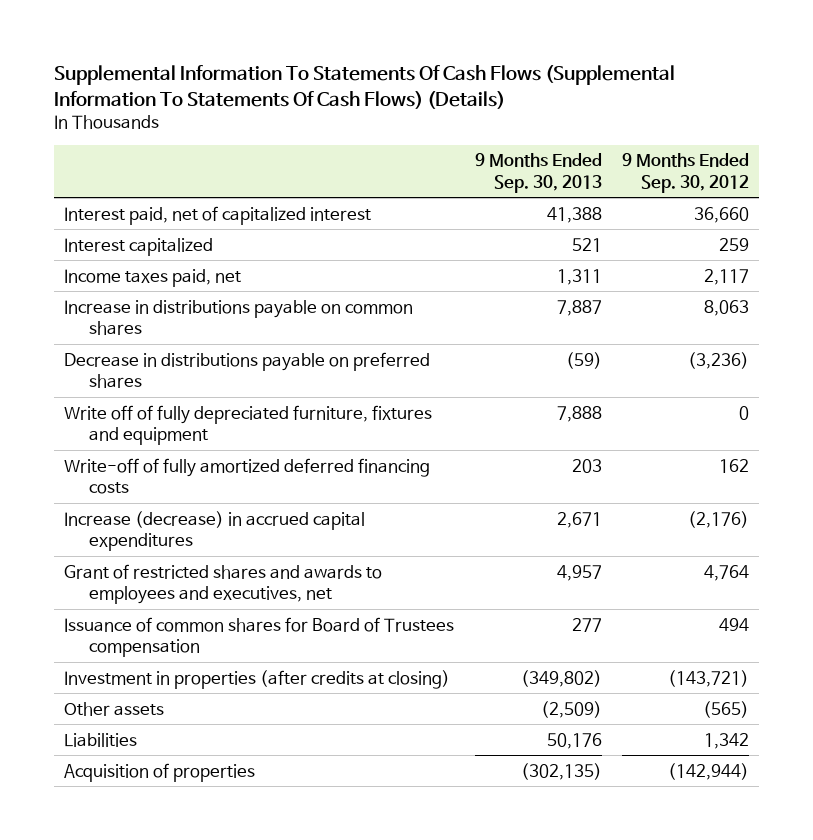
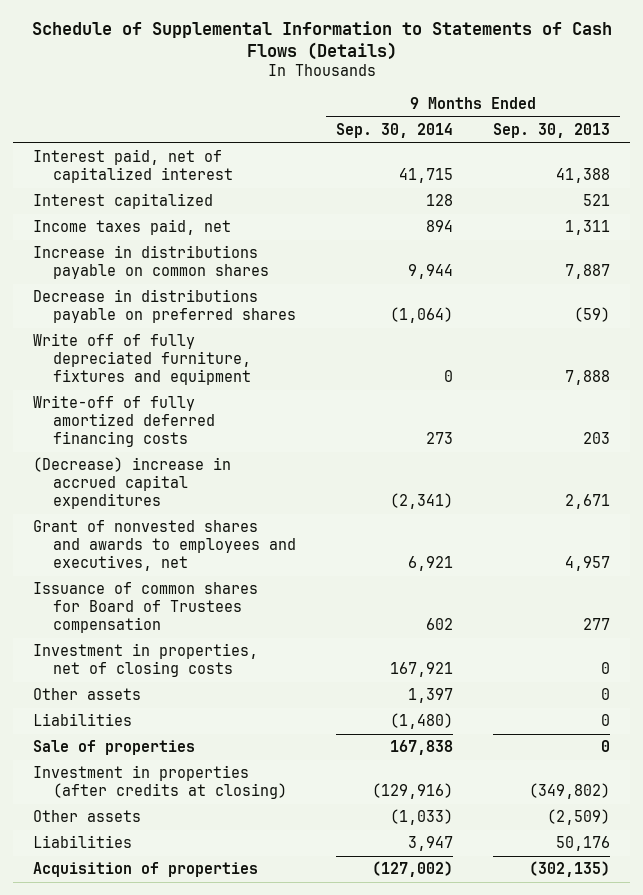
[54,64,676,109] Supplemental Information To Statements Of Cash Flows (Supplemental Information To Statements Of Cash Flows) (Details) -> [31,20,612,60] Schedule of Supplemental Information to Statements of Cash Flows (Details)
[621,153,749,193] 9 Months Ended Sep. 30, 2012 -> none
none -> [336,122,454,138] Sep. 30, 2014
[64,510,366,552] Increase (decrease) in accrued capital expenditures -> [32,457,231,509] (Decrease) increase in accrued capital expenditures
[64,563,383,605] Grant of restricted shares and awards to employees and executives, net -> [32,520,297,571] Grant of nonvested shares and awards to employees and executives, net
none -> [32,643,258,678] Investment in properties, net of closing costs
none -> [32,688,141,701] Other assets
none -> [32,713,132,727] Liabilities
none -> [32,740,195,756] Sale of properties

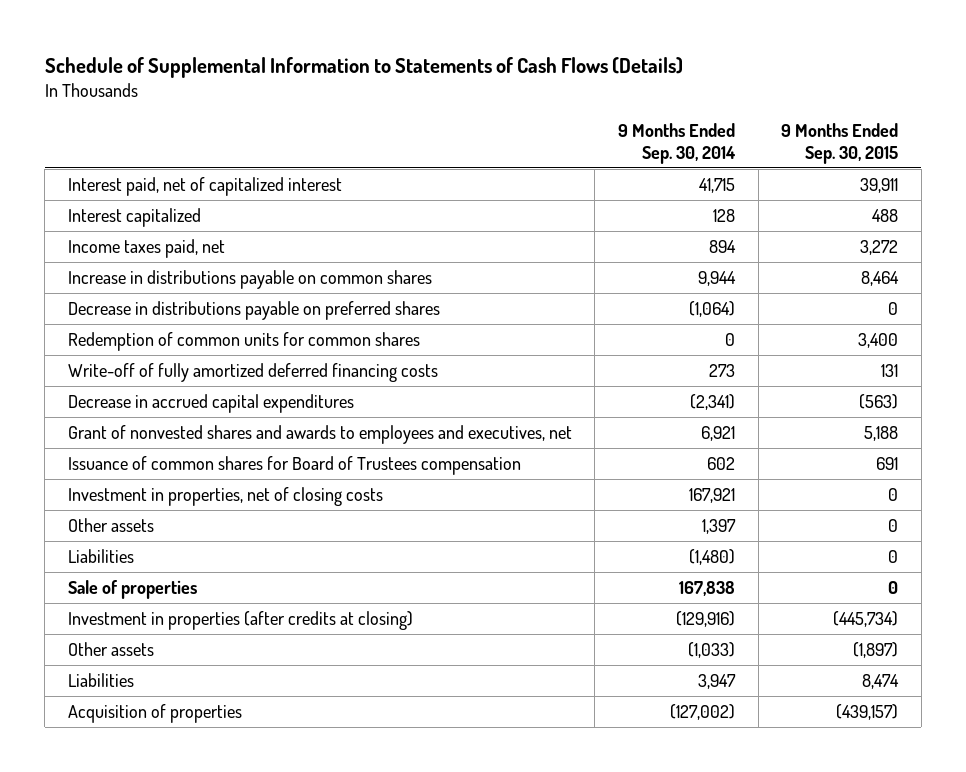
[493,122,611,138] Sep. 30, 2013 -> none
none -> [781,122,899,164] 9 Months Ended Sep. 30, 2015
[32,333,252,385] Write off of fully depreciated furniture, fixtures and equipment -> none
none -> [67,331,420,351] Redemption of common units for common shares
[32,457,231,509] (Decrease) increase in accrued capital expenditures -> [67,393,354,413] Decrease in accrued capital expenditures

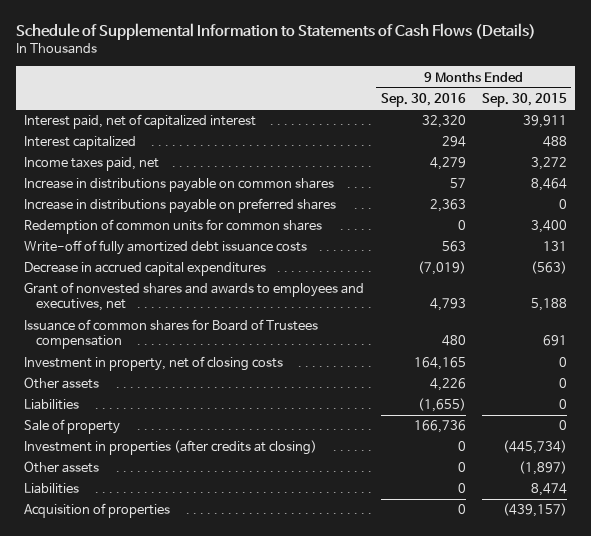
[618,122,737,164] 9 Months Ended Sep. 30, 2014 -> none
none -> [380,93,466,108] Sep. 30, 2016
[67,300,440,320] Decrease in distributions payable on preferred shares -> [24,198,337,214] Increase in distributions payable on preferred shares
[67,362,438,382] Write-off of fully amortized deferred financing costs -> [24,240,308,256] Write-off of fully amortized debt issuance costs
[67,486,383,506] Investment in properties, net of closing costs -> [24,356,284,372] Investment in property, net of closing costs
[67,579,197,599] Sale of properties -> [24,419,121,435] Sale of property

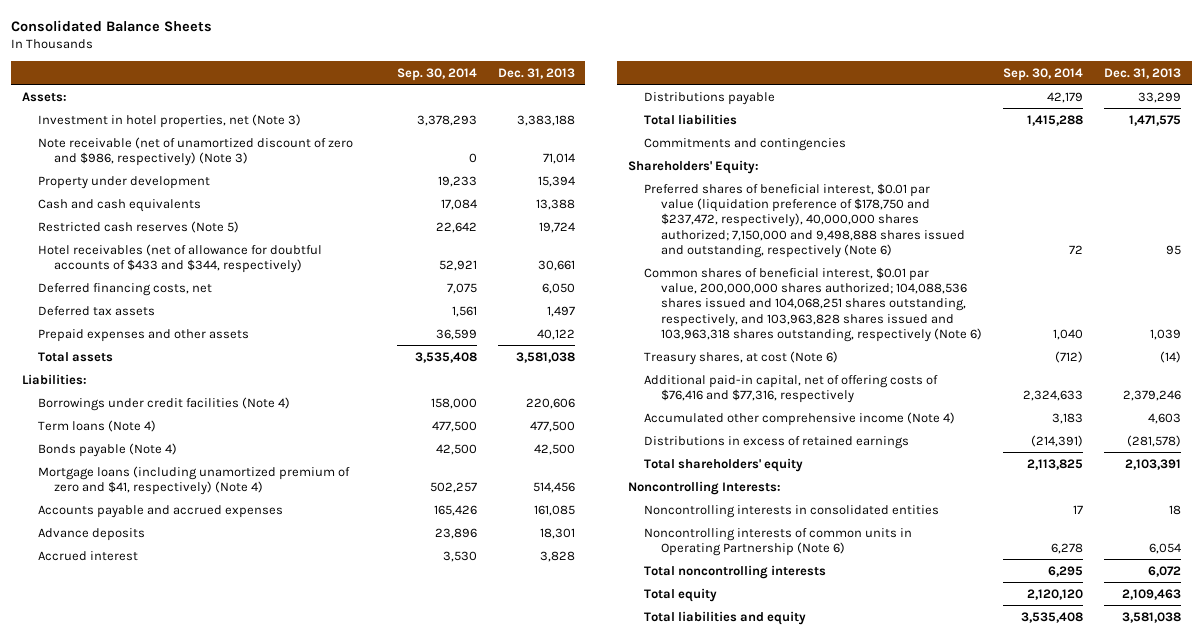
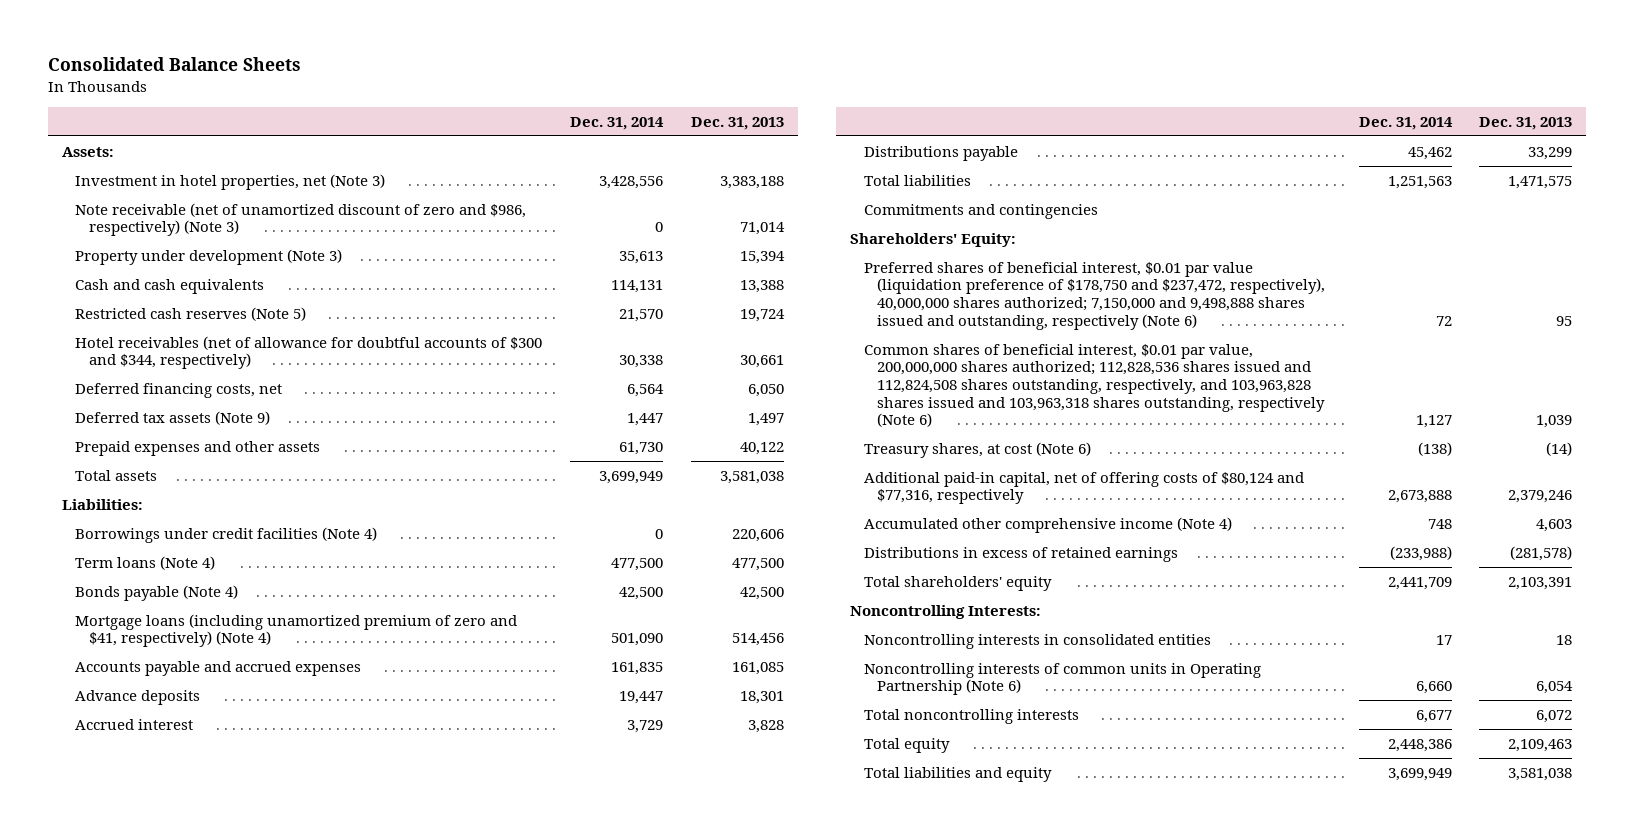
[396,67,477,81] Sep. 30, 2014 -> none
none -> [570,117,665,131] Dec. 31, 2014
[38,175,211,189] Property under development -> [75,248,343,265] Property under development (Note 3)
[38,243,323,273] Hotel receivables (net of allowance for doubtful accounts of $433 and $344, respectively) -> [75,335,543,370] Hotel receivables (net of allowance for doubtful accounts of $300 and $344, respectively)
[38,305,156,316] Deferred tax assets -> [75,410,271,425] Deferred tax assets (Note 9)
[644,266,982,342] Common shares of beneficial interest, $0.01 par value, 200,000,000 shares authorized; 104,088,536 shares issued and 104,068,251 shares outstanding, respectively, and 103,963,828 shares issued and 103,963,318 shares outstanding, respectively (Note 6) -> [863,343,1326,428] Common shares of beneficial interest, $0.01 par value, 200,000,000 shares authorized; 112,828,536 shares issued and 112,824,508 shares outstanding, respectively, and 103,963,828 shares issued and 103,963,318 shares outstanding, respectively (Note 6)
[644,374,939,403] Additional paid-in capital, net of offering costs of $76,416 and $77,316, respectively -> [863,471,1304,505] Additional paid-in capital, net of offering costs of $80,124 and $77,316, respectively

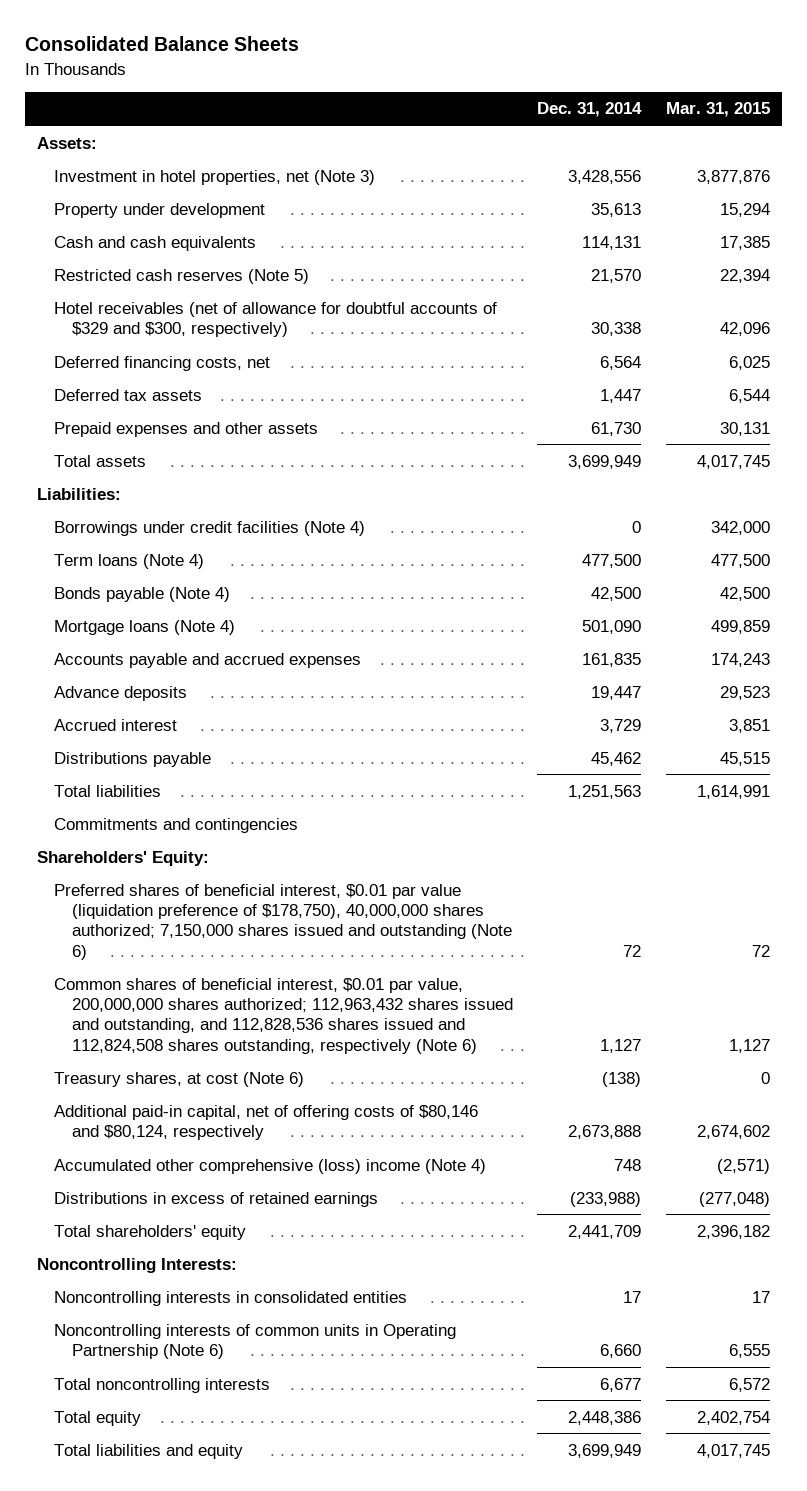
[691,117,785,131] Dec. 31, 2013 -> none
none -> [665,102,770,118] Mar. 31, 2015
[75,202,527,237] Note receivable (net of unamortized discount of zero and $986, respectively) (Note 3) -> none
[75,248,343,265] Property under development (Note 3) -> [54,202,266,218] Property under development
[75,335,543,370] Hotel receivables (net of allowance for doubtful accounts of $300 and $344, respectively) -> [54,301,498,337] Hotel receivables (net of allowance for doubtful accounts of $329 and $300, respectively)
[75,410,271,425] Deferred tax assets (Note 9) -> [54,388,203,401] Deferred tax assets
[75,613,518,648] Mortgage loans (including unamortized premium of zero and $41, respectively) (Note 4) -> [54,619,236,635] Mortgage loans (Note 4)
[863,261,1326,330] Preferred shares of beneficial interest, $0.01 par value (liquidation preference of $178,750 and $237,472, respectively), 40,000,000 shares authorized; 7,150,000 and 9,498,888 shares issued and outstanding, respectively (Note 6) -> [54,883,512,960] Preferred shares of beneficial interest, $0.01 par value (liquidation preference of $178,750), 40,000,000 shares authorized; 7,150,000 shares issued and outstanding (Note 6)
[863,343,1326,428] Common shares of beneficial interest, $0.01 par value, 200,000,000 shares authorized; 112,828,536 shares issued and 112,824,508 shares outstanding, respectively, and 103,963,828 shares issued and 103,963,318 shares outstanding, respectively (Note 6) -> [54,977,513,1054] Common shares of beneficial interest, $0.01 par value, 200,000,000 shares authorized; 112,963,432 shares issued and outstanding, and 112,828,536 shares issued and 112,824,508 shares outstanding, respectively (Note 6)
[863,471,1304,505] Additional paid-in capital, net of offering costs of $80,124 and $77,316, respectively -> [54,1104,479,1140] Additional paid-in capital, net of offering costs of $80,146 and $80,124, respectively
[863,516,1232,533] Accumulated other comprehensive income (Note 4) -> [54,1158,487,1174] Accumulated other comprehensive (loss) income (Note 4)

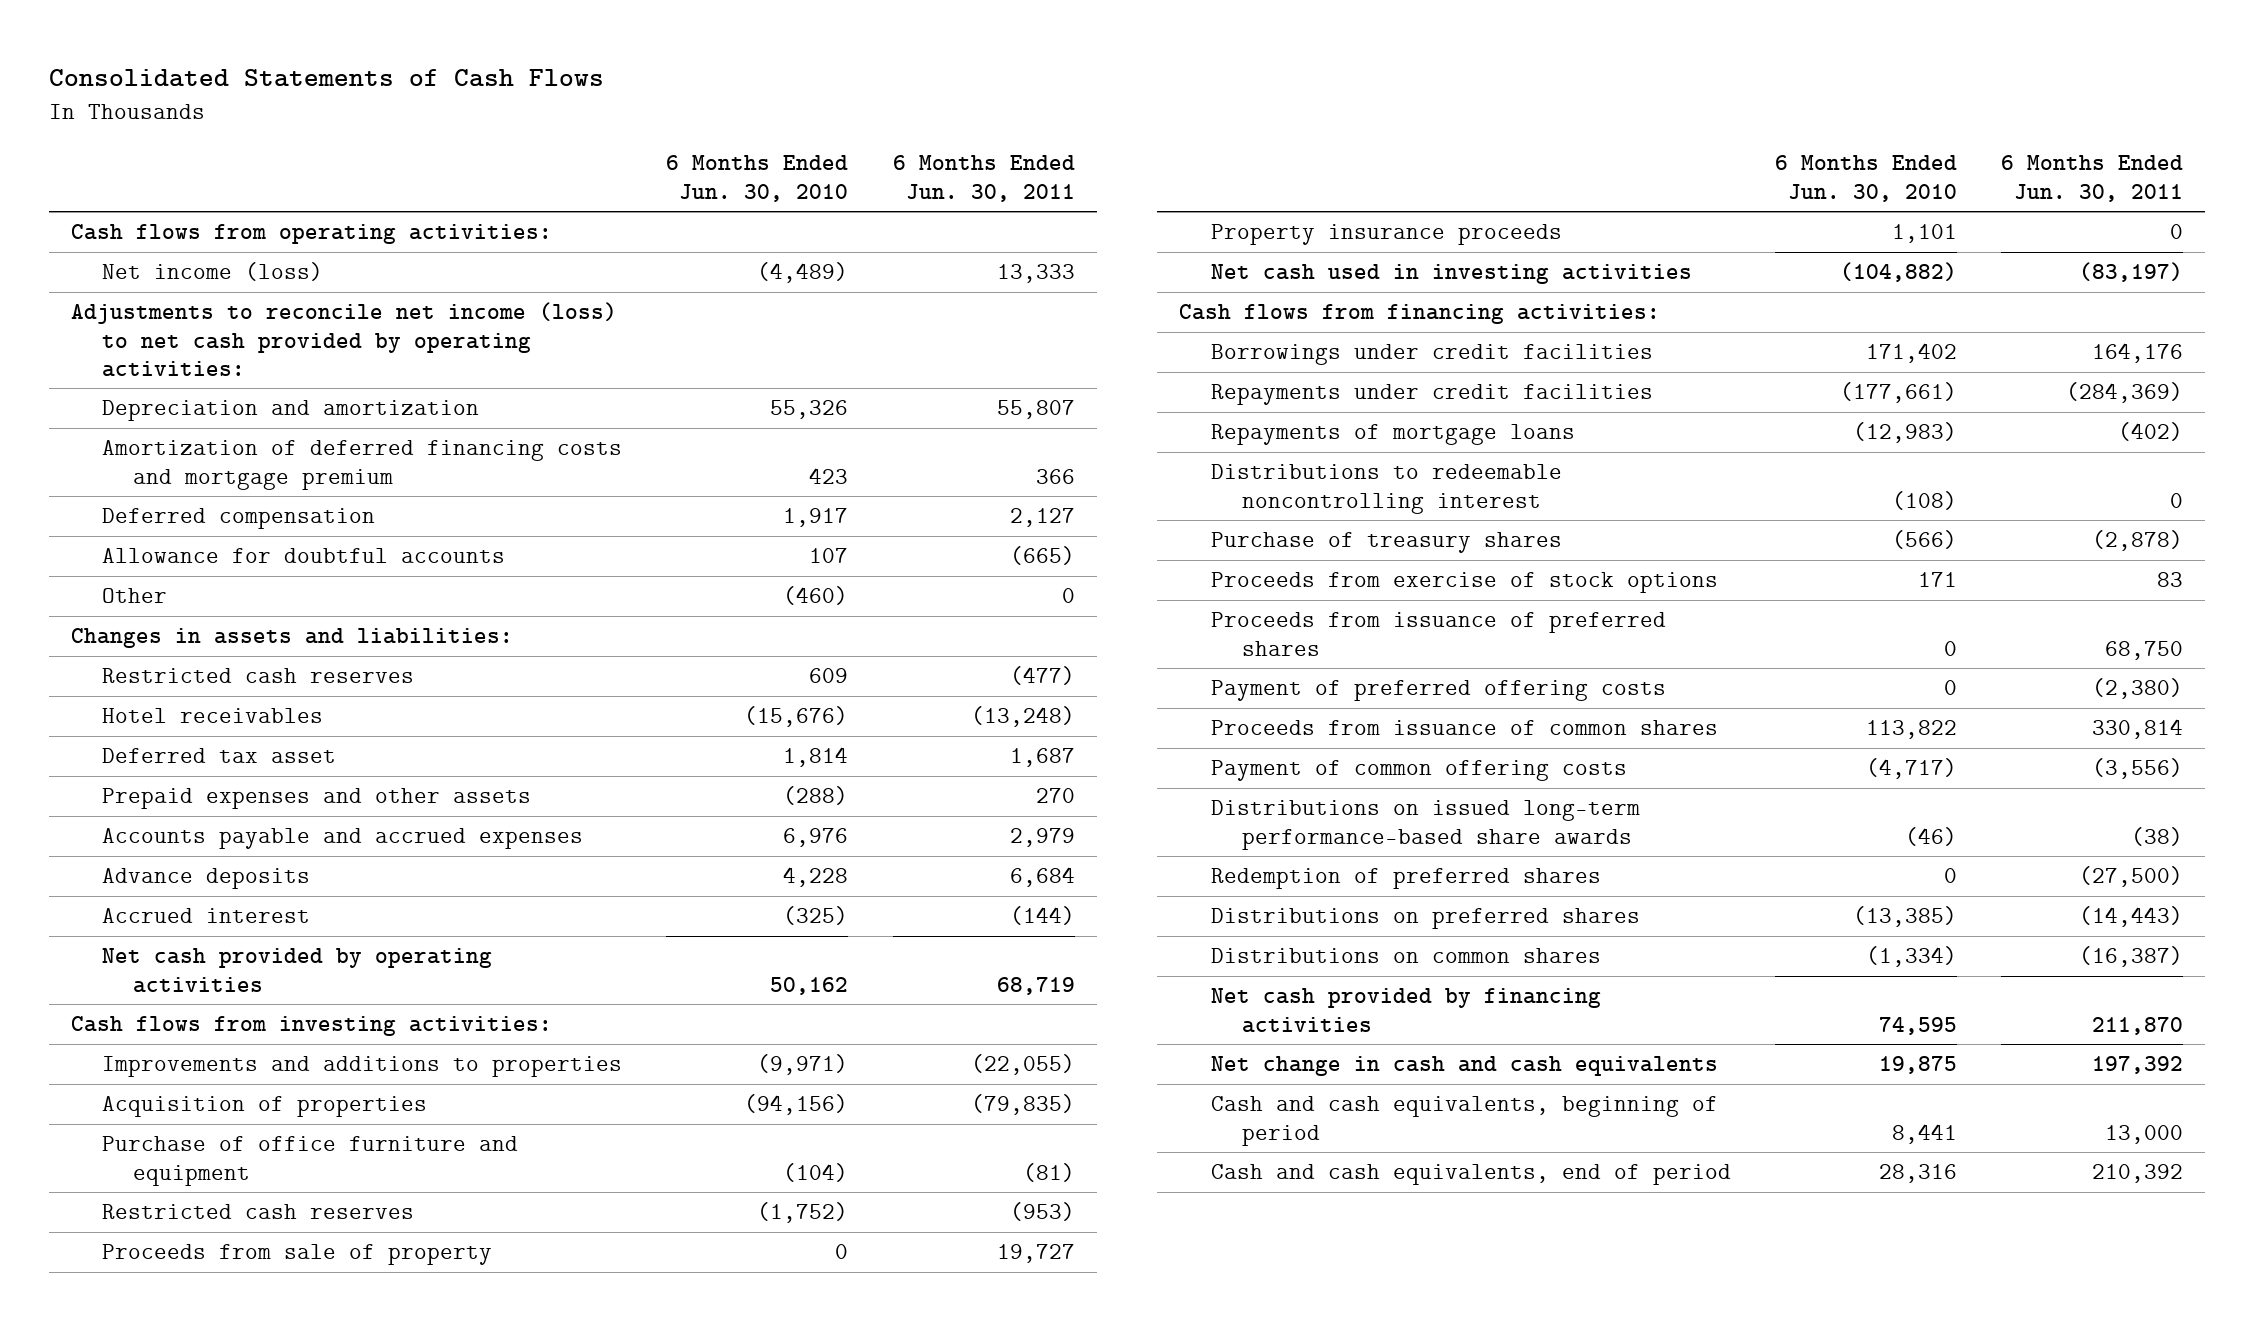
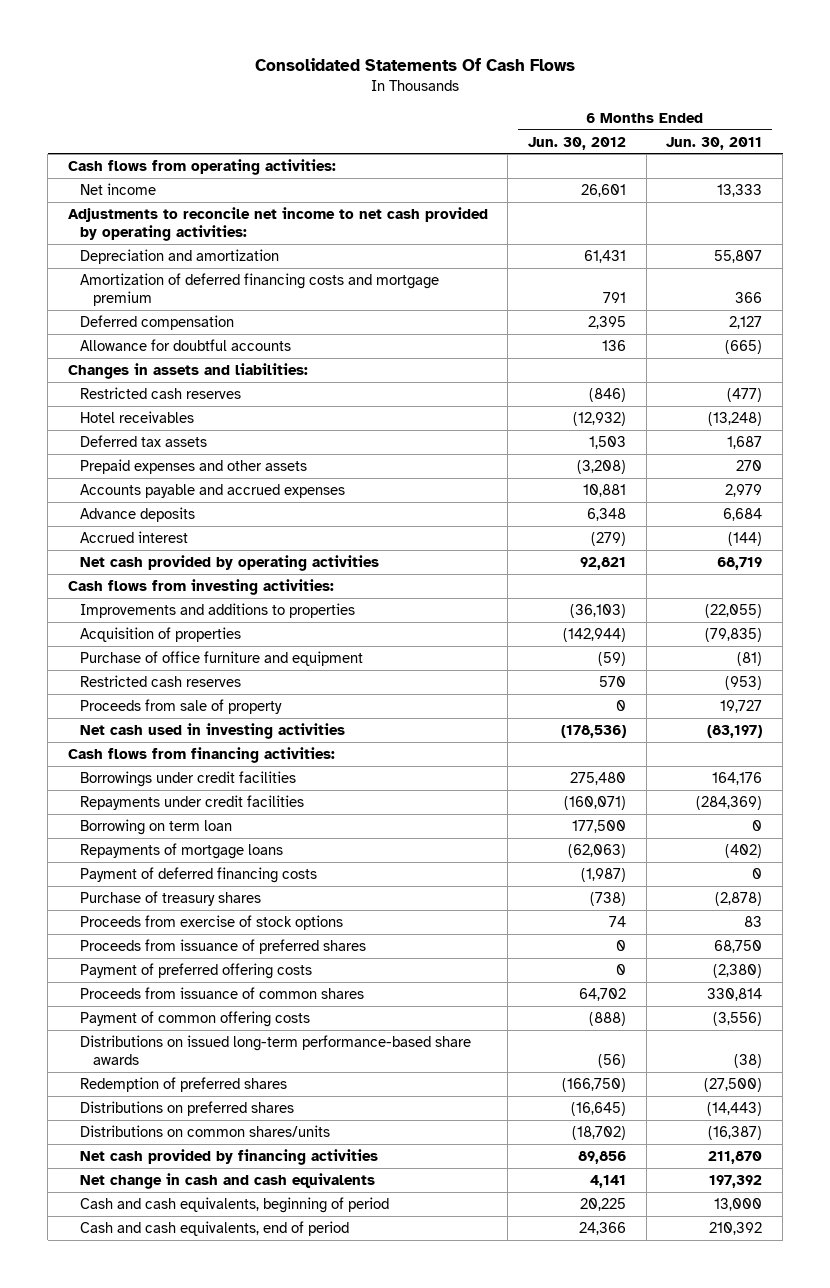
[48,69,604,88] Consolidated Statements of Cash Flows -> [255,57,576,71] Consolidated Statements Of Cash Flows
[666,155,849,202] 6 Months Ended Jun. 30, 2010 -> none
none -> [528,136,627,150] Jun. 30, 2012
[102,262,324,282] Net income (loss) -> [80,182,157,195] Net income
[70,302,617,377] Adjustments to reconcile net income (loss) to net cash provided by operating activities: -> [67,206,488,242] Adjustments to reconcile net income to net cash provided by operating activities:
[102,588,168,604] Other -> none
[102,748,337,764] Deferred tax asset -> [80,434,208,447] Deferred tax assets
[1210,224,1562,246] Property insurance proceeds -> none
none -> [80,818,233,835] Borrowing on term loan
[1210,464,1562,514] Distributions to redeemable noncontrolling interest -> none
none -> [80,866,318,883] Payment of deferred financing costs
[1210,948,1601,964] Distributions on common shares -> [80,1124,331,1137] Distributions on common shares/units

